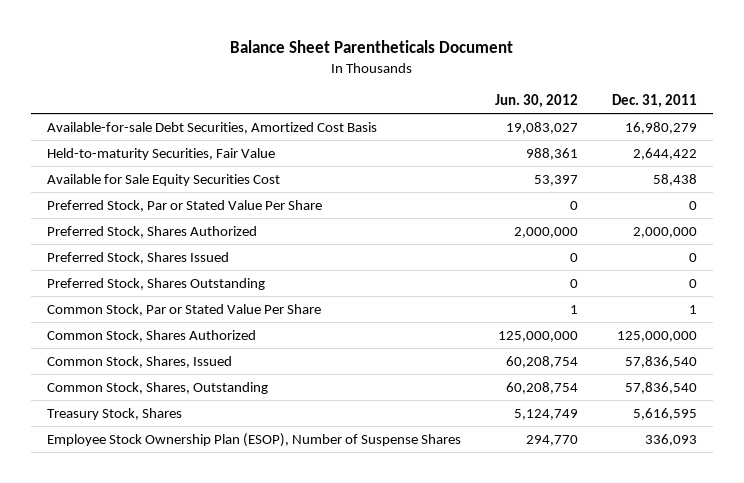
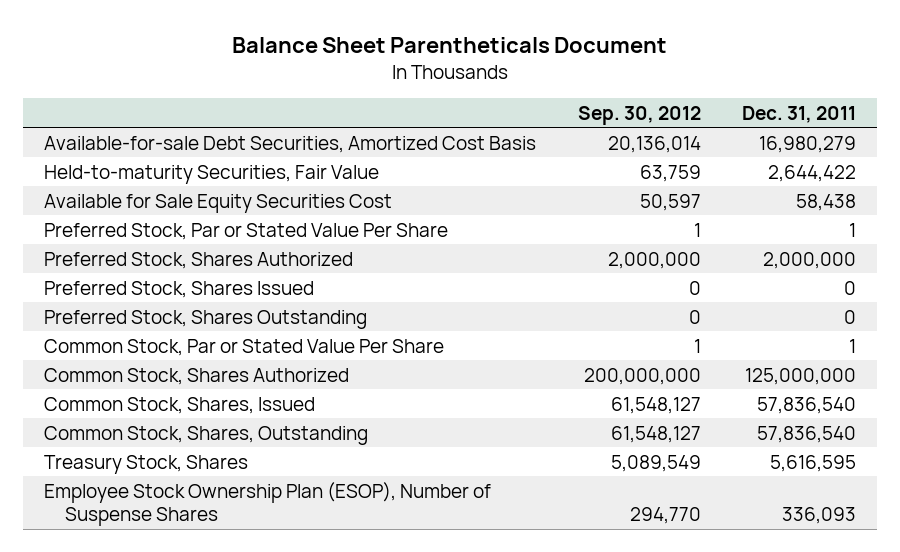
[495,94,579,109] Jun. 30, 2012 -> none
none -> [577,105,701,125] Sep. 30, 2012
[688,200,697,210] 0 -> [849,222,857,237] 1

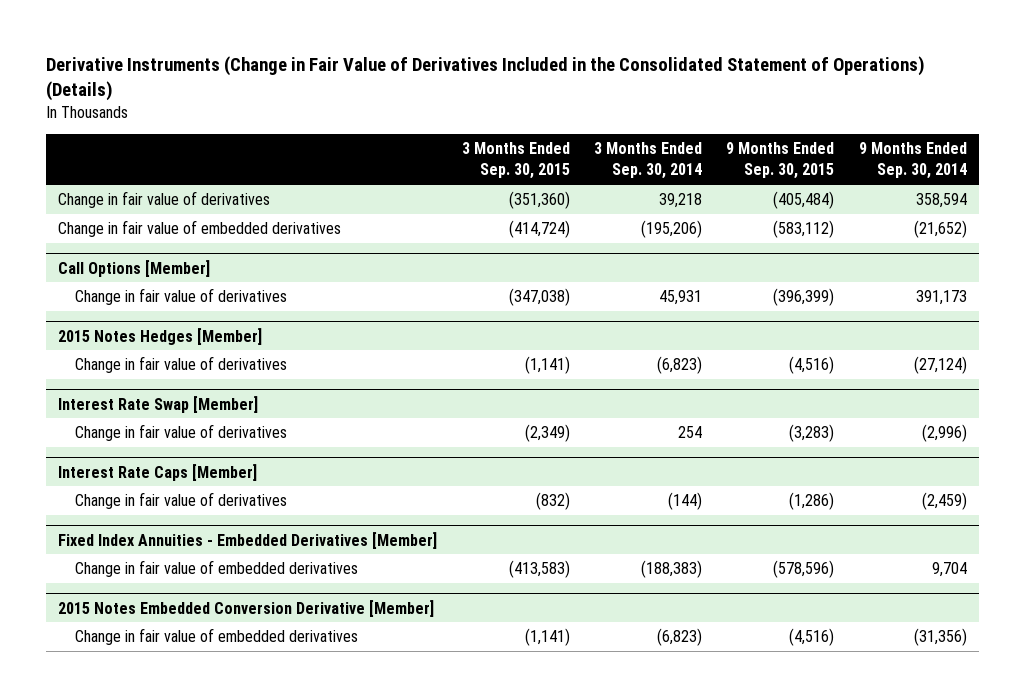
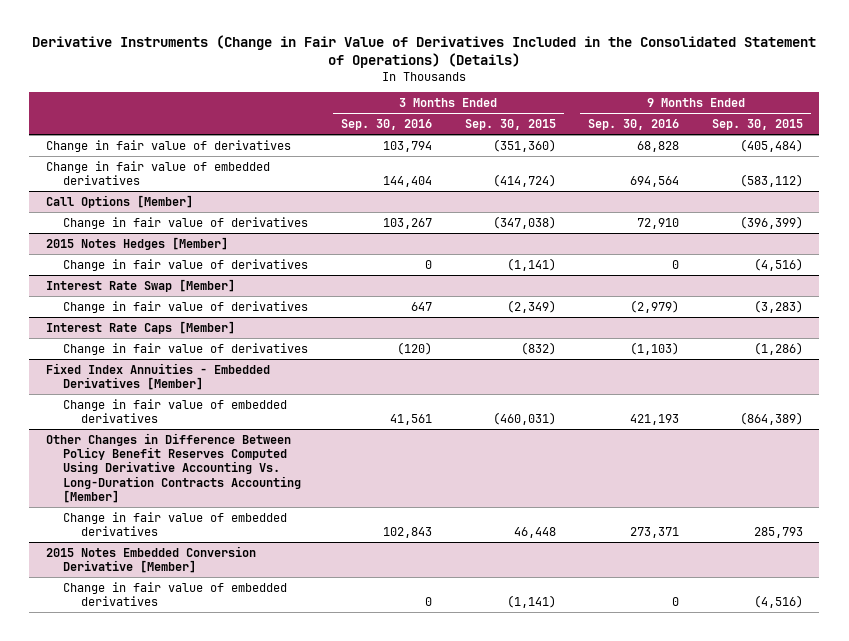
[593,142,702,180] 3 Months Ended Sep. 30, 2014 -> none
[858,142,967,180] 9 Months Ended Sep. 30, 2014 -> none
none -> [341,118,433,130] Sep. 30, 2016
none -> [588,118,680,130] Sep. 30, 2016
[508,560,570,579] (413,583) -> [492,412,556,426] (460,031)
[773,560,835,579] (578,596) -> [739,412,803,426] (864,389)
none -> [45,432,302,503] Other Changes in Difference Between Policy Benefit Reserves Computed Using Derivative Accounting Vs. Long-Duration Contracts Accounting [Member]
none -> [63,511,288,537] Change in fair value of embedded derivatives

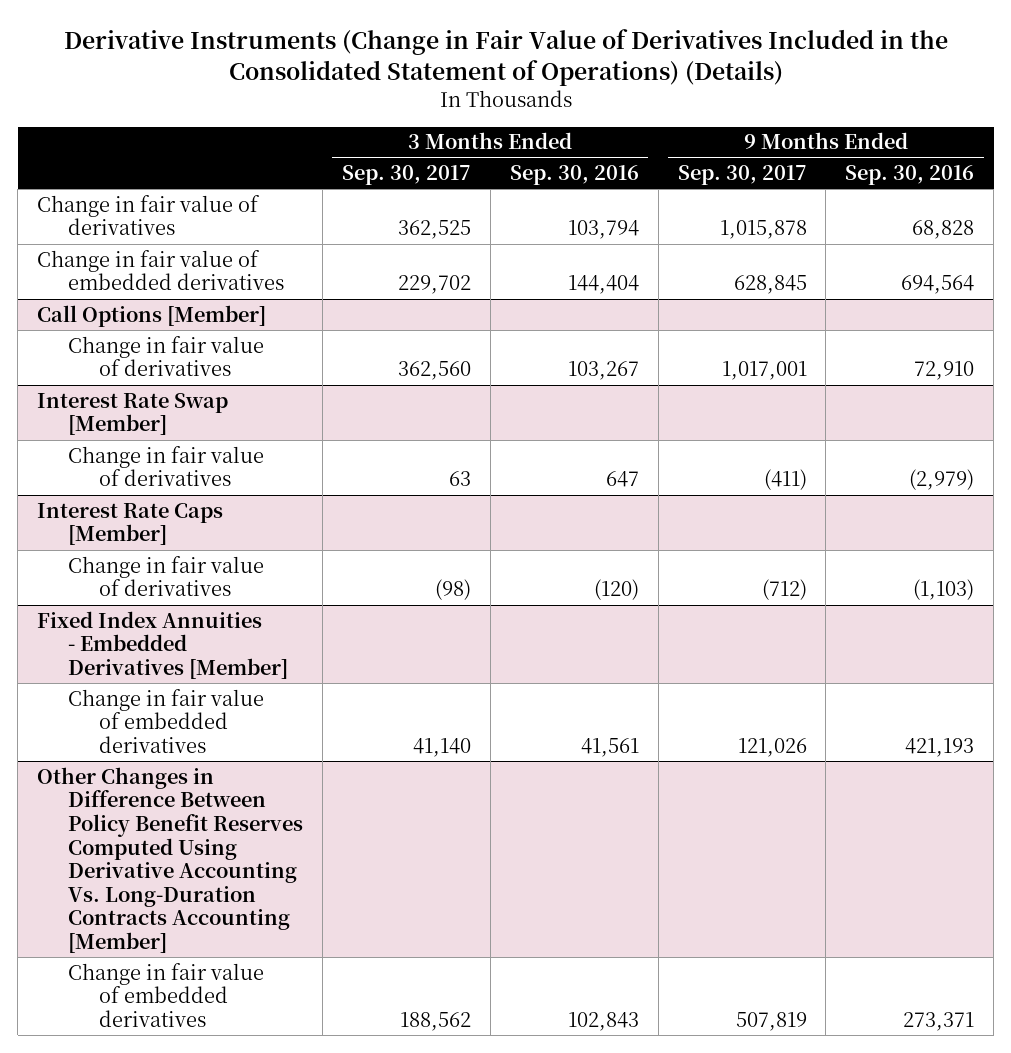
[464,118,556,130] Sep. 30, 2015 -> none
[711,118,803,130] Sep. 30, 2015 -> none
none -> [341,165,471,186] Sep. 30, 2017
none -> [677,165,807,186] Sep. 30, 2017
[45,236,228,250] 2015 Notes Hedges [Member] -> none
[63,258,309,271] Change in fair value of derivatives -> none
[45,545,256,574] 2015 Notes Embedded Conversion Derivative [Member] -> none
[63,581,288,607] Change in fair value of embedded derivatives -> none

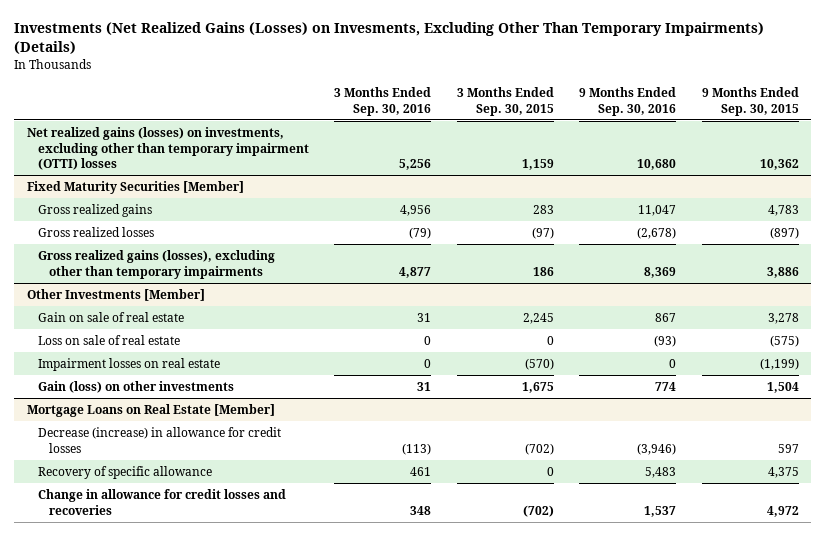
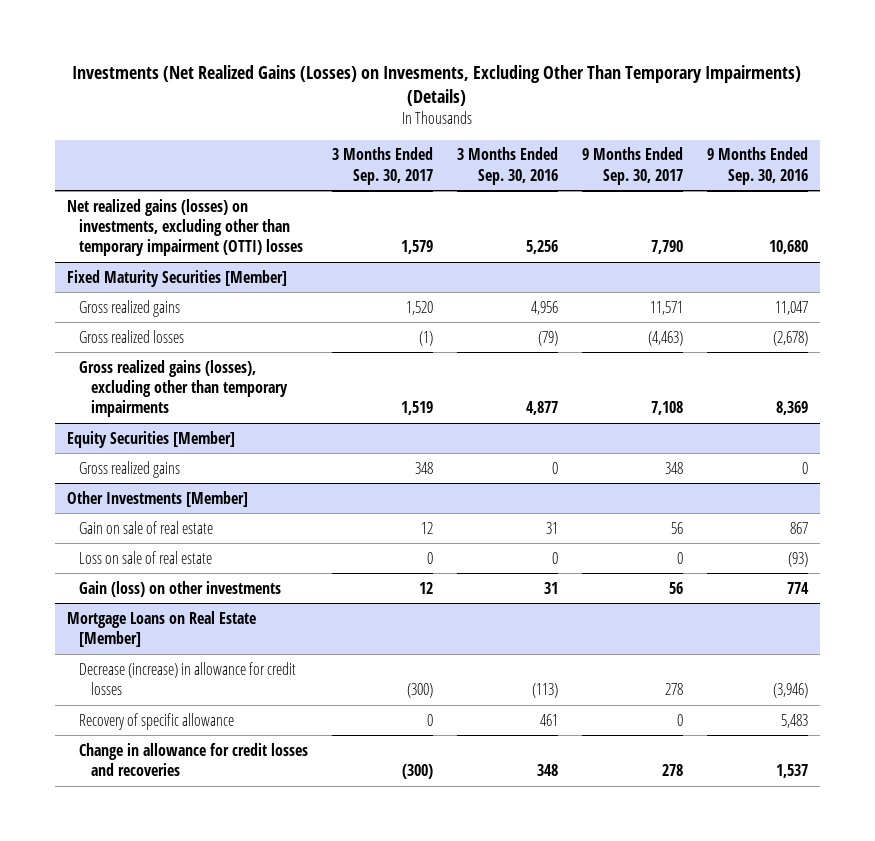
[456,87,554,116] 3 Months Ended Sep. 30, 2015 -> none
[701,87,799,116] 9 Months Ended Sep. 30, 2015 -> none
none -> [331,147,433,185] 3 Months Ended Sep. 30, 2017
none -> [581,147,683,185] 9 Months Ended Sep. 30, 2017
none -> [66,430,235,448] Equity Securities [Member]
none -> [78,460,180,478] Gross realized gains
[38,357,221,371] Impairment losses on real estate -> none

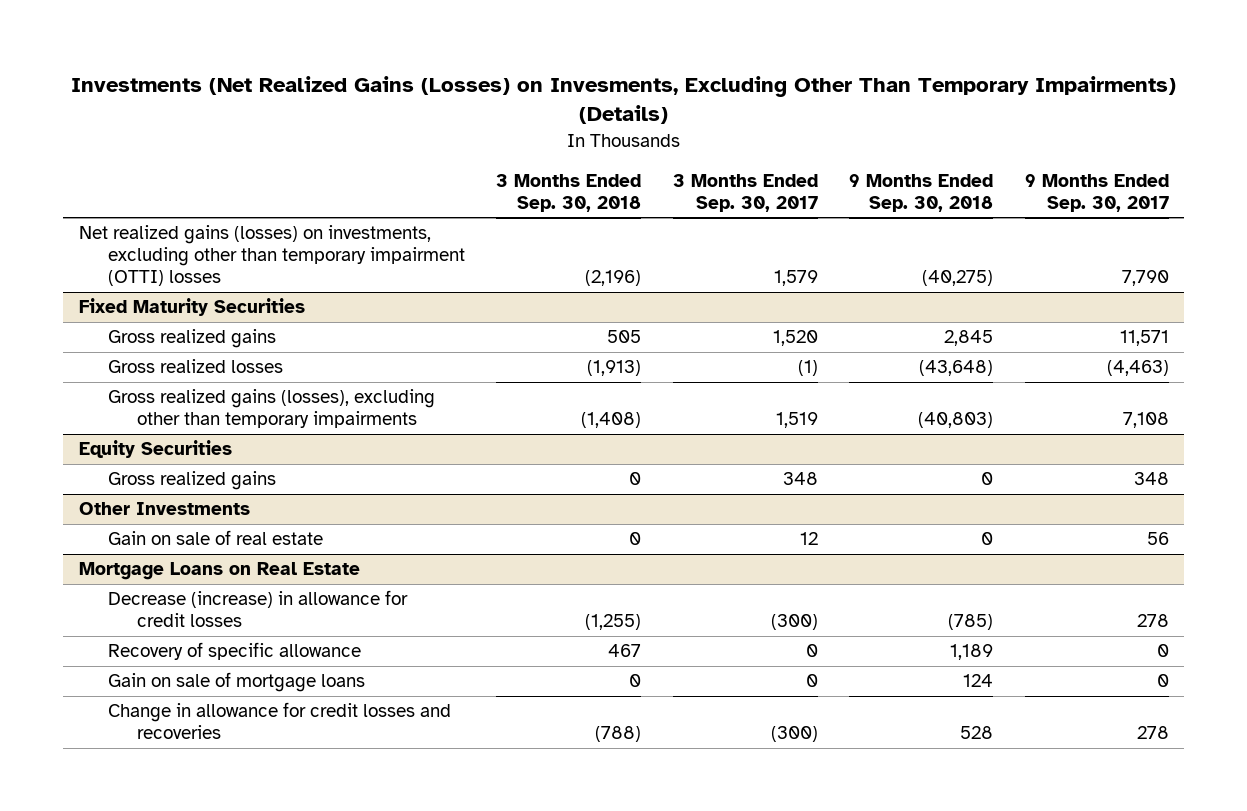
[456,147,558,185] 3 Months Ended Sep. 30, 2016 -> none
[706,147,808,185] 9 Months Ended Sep. 30, 2016 -> none
none -> [496,173,642,213] 3 Months Ended Sep. 30, 2018
none -> [849,173,994,213] 9 Months Ended Sep. 30, 2018
[66,269,287,287] Fixed Maturity Securities [Member] -> [78,298,305,317] Fixed Maturity Securities
[66,430,235,448] Equity Securities [Member] -> [78,440,232,459] Equity Securities
[66,490,248,507] Other Investments [Member] -> [78,502,250,516] Other Investments
[78,550,212,564] Loss on sale of real estate -> none
[78,580,281,597] Gain (loss) on other investments -> none
[66,610,256,647] Mortgage Loans on Real Estate [Member] -> [78,562,360,581] Mortgage Loans on Real Estate
none -> [107,672,365,693] Gain on sale of mortgage loans

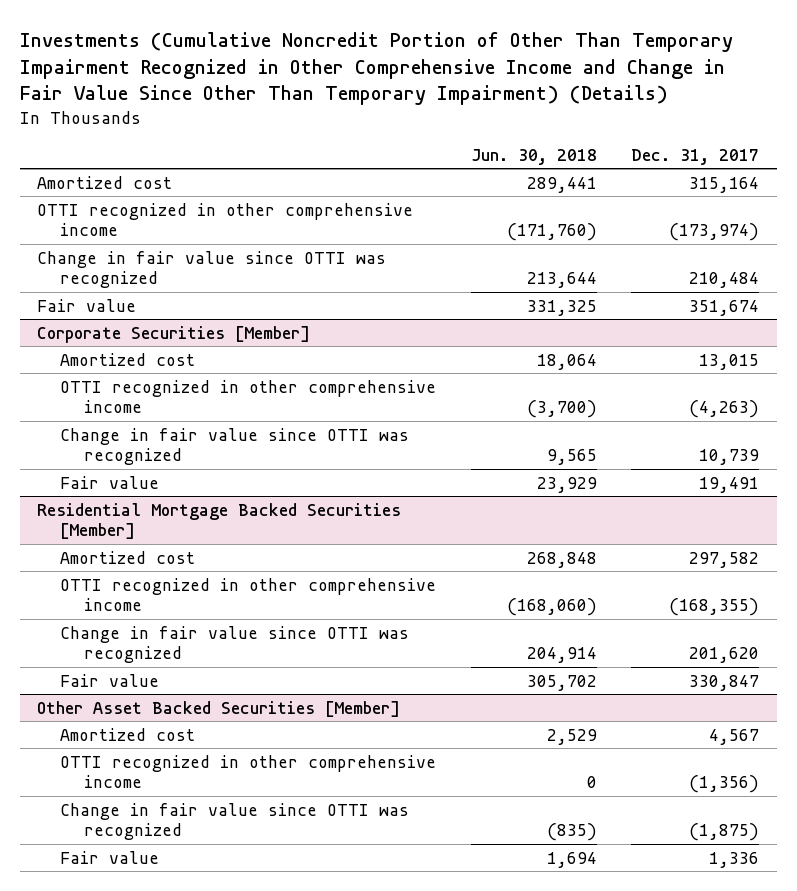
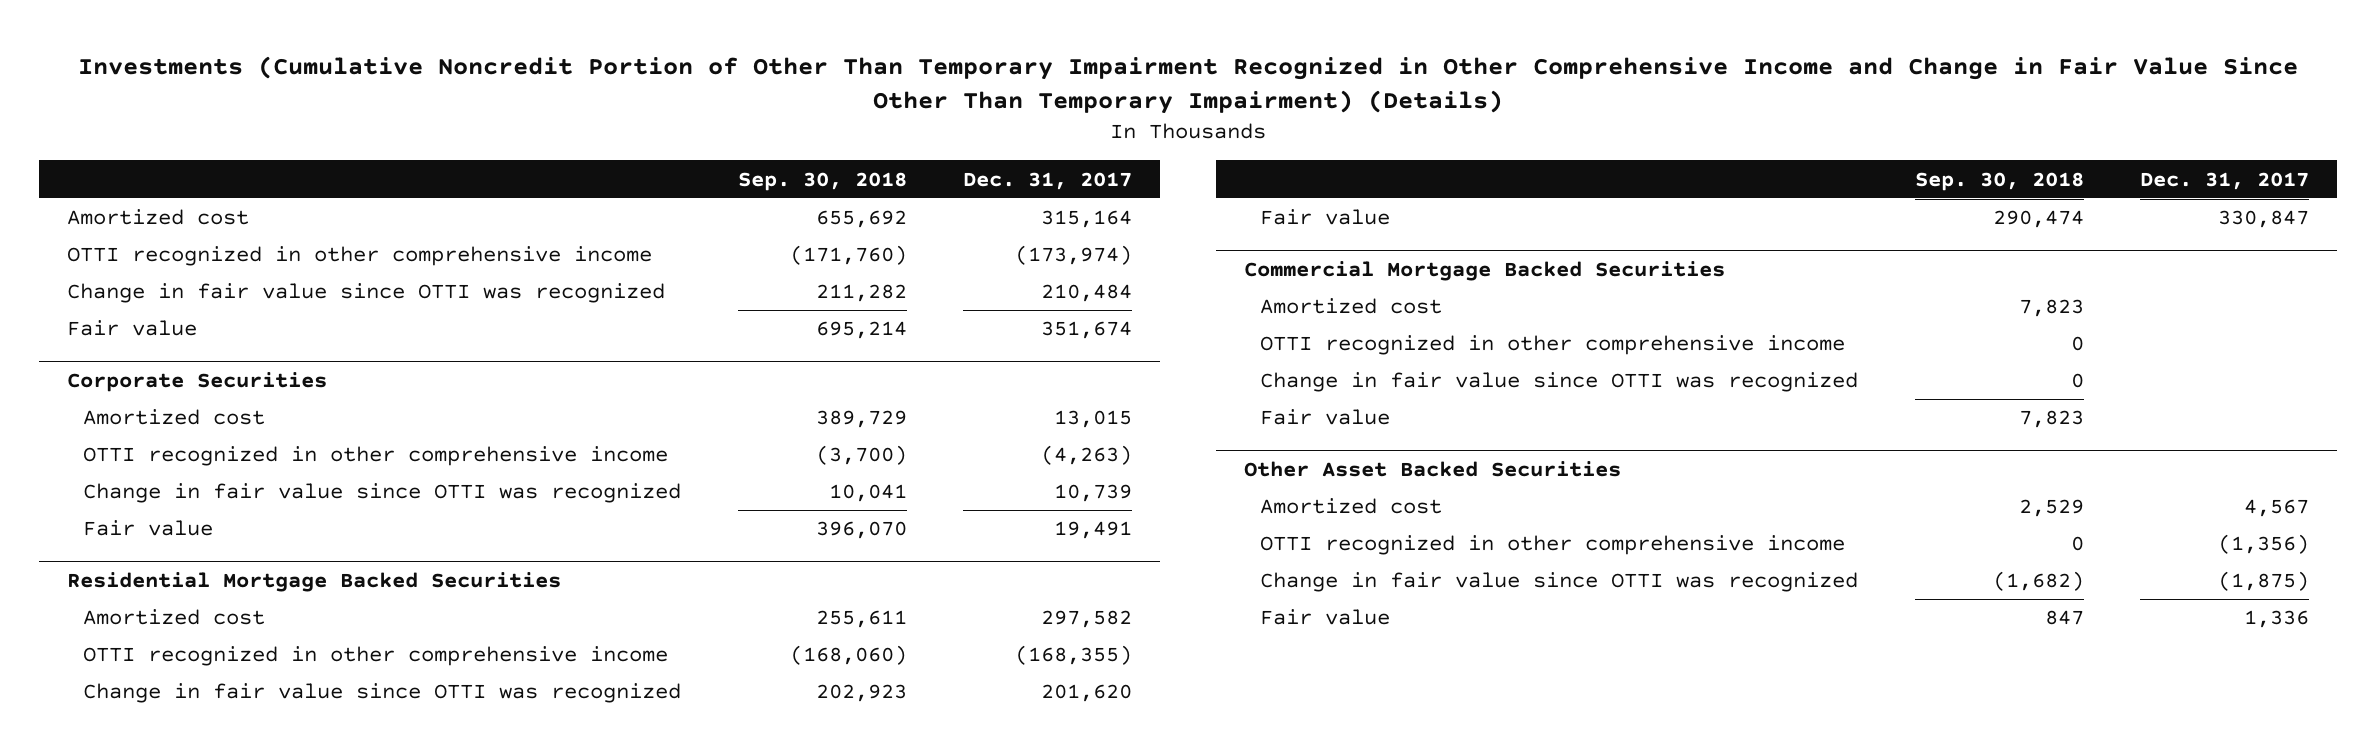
[470,148,597,165] Jun. 30, 2018 -> none
none -> [737,171,907,191] Sep. 30, 2018
[37,325,311,343] Corporate Securities [Member] -> [67,371,328,392] Corporate Securities
[37,502,402,540] Residential Mortgage Backed Securities [Member] -> [67,571,562,592] Residential Mortgage Backed Securities
none -> [1244,260,1726,281] Commercial Mortgage Backed Securities
none -> [1260,298,1443,315] Amortized cost
none -> [1260,335,1846,356] OTTI recognized in other comprehensive income
none -> [1260,372,1859,393] Change in fair value since OTTI was recognized
none -> [1260,409,1391,426] Fair value
[37,700,401,717] Other Asset Backed Securities [Member] -> [1244,460,1622,477] Other Asset Backed Securities

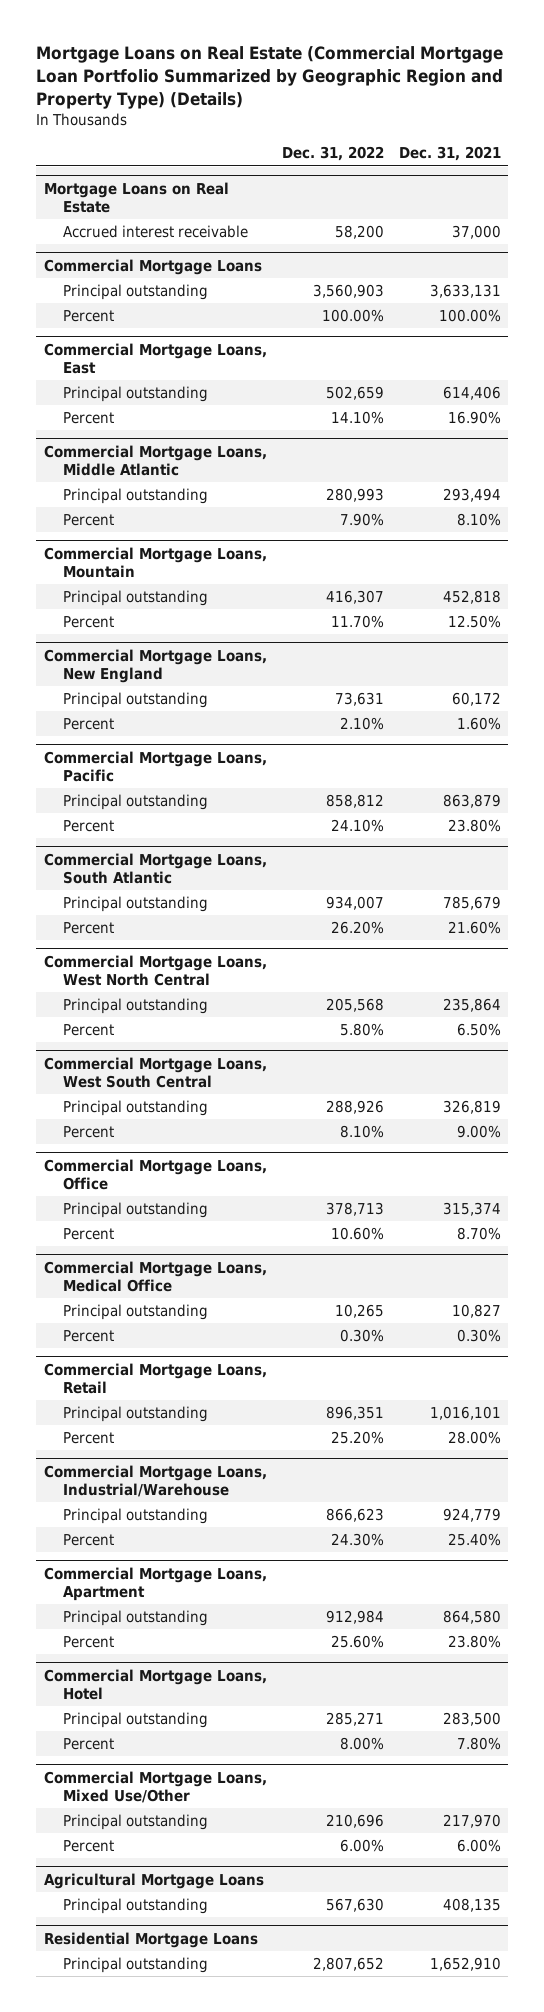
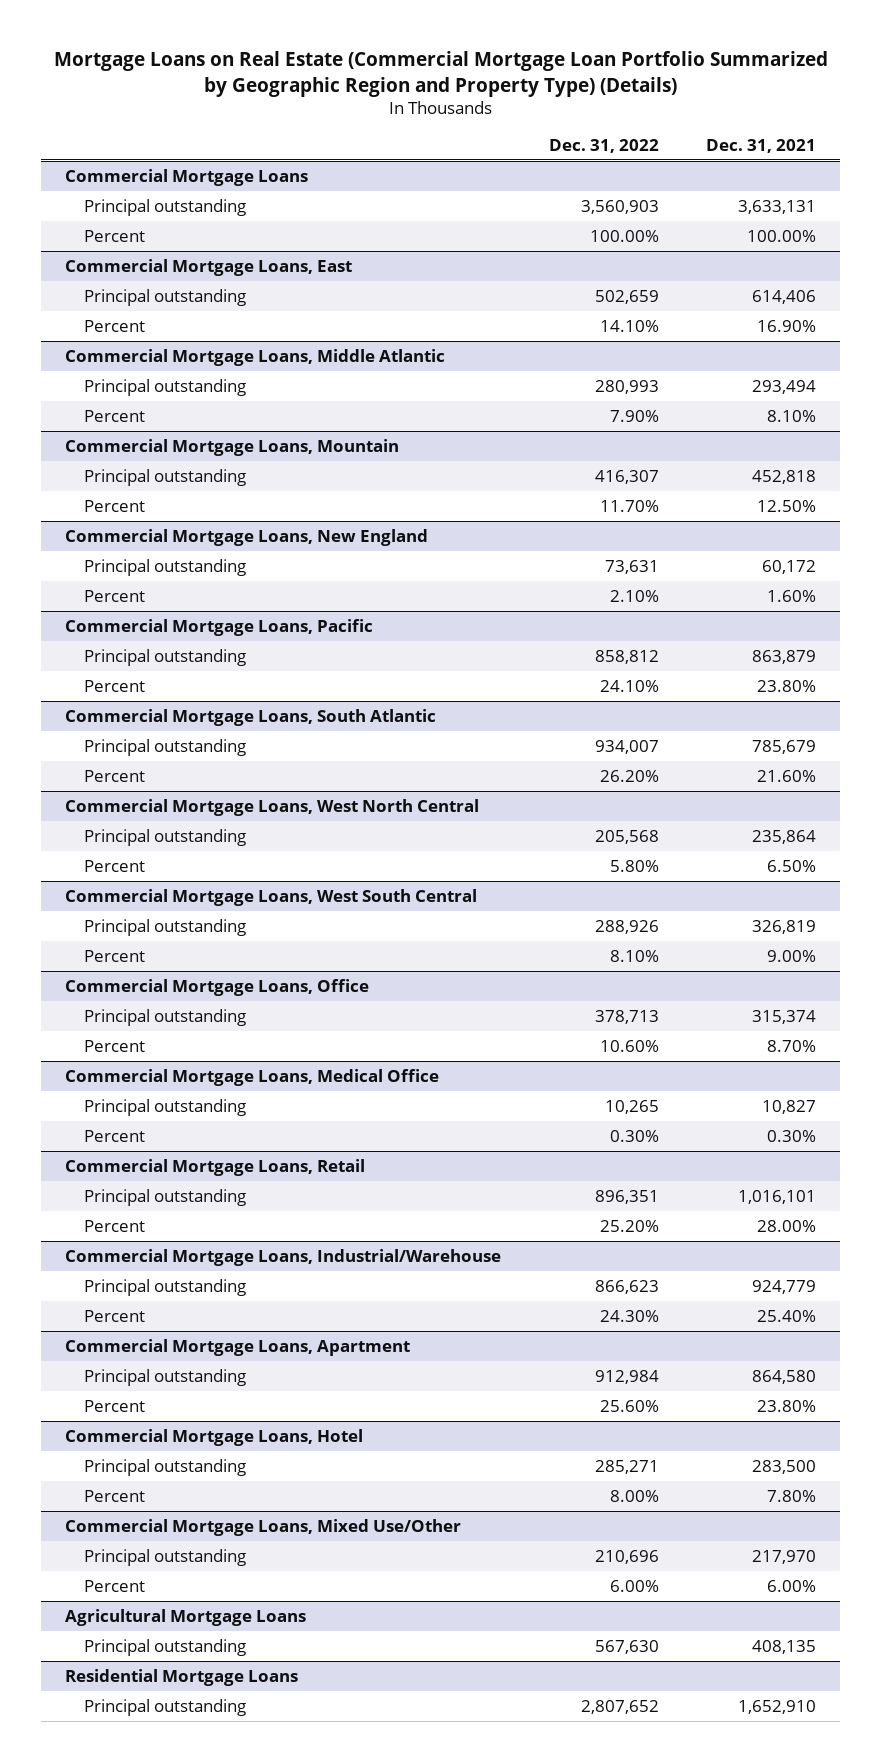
[43,181,229,213] Mortgage Loans on Real Estate -> none
[62,225,248,239] Accrued interest receivable -> none

